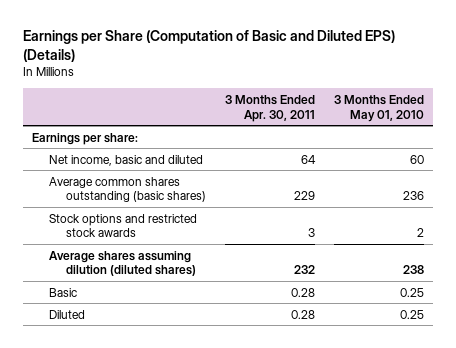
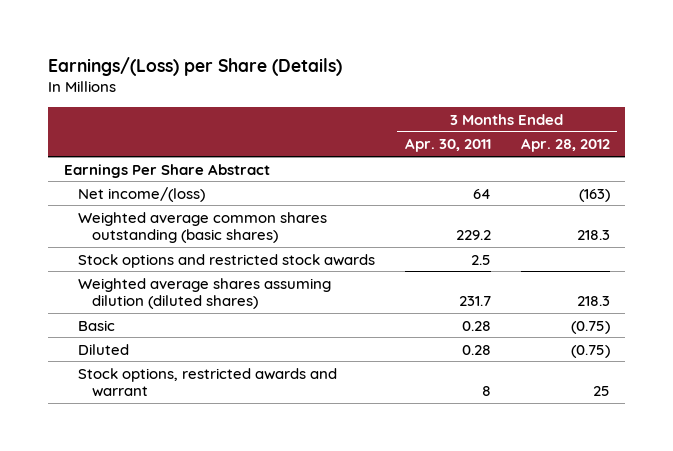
[22,30,395,63] Earnings per Share (Computation of Basic and Diluted EPS) (Details) -> [48,56,343,76] Earnings/(Loss) per Share (Details)
[333,94,424,122] 3 Months Ended May 01, 2010 -> none
none -> [520,138,610,153] Apr. 28, 2012
[32,132,139,145] Earnings per share: -> [63,163,270,178] Earnings Per Share Abstract
[49,154,204,166] Net income, basic and diluted -> [77,186,205,202] Net income/(loss)
[49,176,207,203] Average common shares outstanding (basic shares) -> [77,211,327,244] Weighted average common shares outstanding (basic shares)
[294,191,316,201] 229 -> [455,230,491,241] 229.2
[308,228,316,238] 3 -> [470,254,491,265] 2.5
[49,250,197,277] Average shares assuming dilution (diluted shares) -> [77,277,331,310] Weighted average shares assuming dilution (diluted shares)
[294,265,316,275] 232 -> [458,296,491,307] 231.7
none -> [77,367,337,398] Stock options, restricted awards and warrant

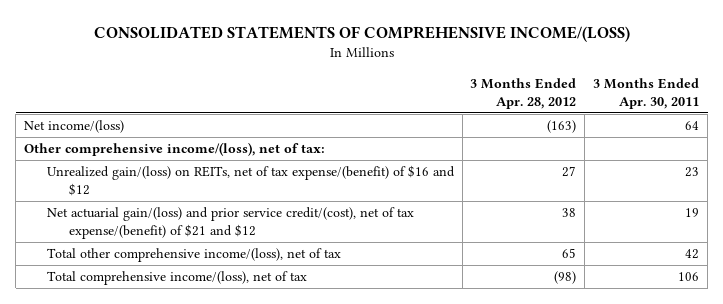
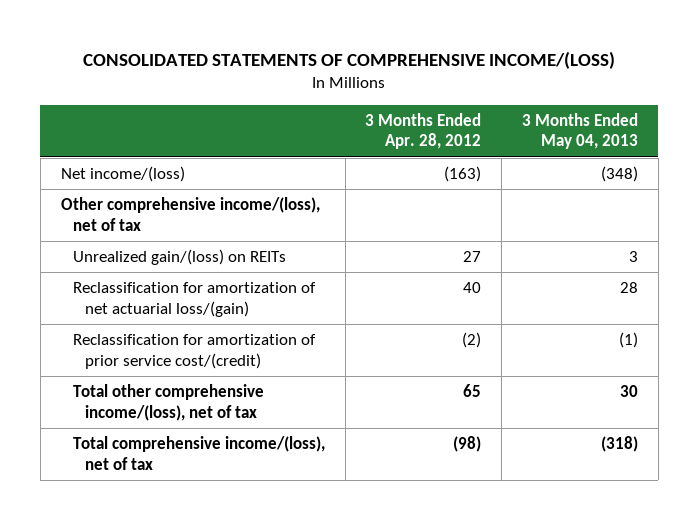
[593,77,700,109] 3 Months Ended Apr. 30, 2011 -> none
none -> [521,112,638,150] 3 Months Ended May 04, 2013
[46,207,414,240] Net actuarial gain/(loss) and prior service credit/(cost), net of tax expense/(benefit) of $21 and $12 -> none
[24,142,326,157] Other comprehensive income/(loss), net of tax: -> [60,197,320,231] Other comprehensive income/(loss), net of tax
[46,165,455,197] Unrealized gain/(loss) on REITs, net of tax expense/(benefit) of $16 and $12 -> [72,249,286,266] Unrealized gain/(loss) on REITs
none -> [72,282,316,317] Reclassification for amortization of net actuarial loss/(gain)
none -> [72,334,316,369] Reclassification for amortization of prior service cost/(credit)

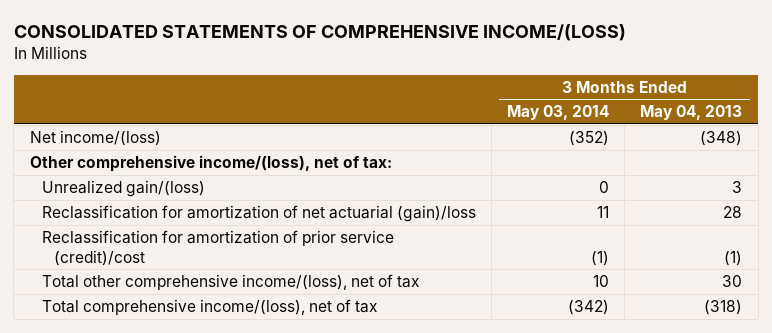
[365,112,482,150] 3 Months Ended Apr. 28, 2012 -> none
none -> [507,105,610,121] May 03, 2014
[60,197,320,231] Other comprehensive income/(loss), net of tax -> [29,154,392,172] Other comprehensive income/(loss), net of tax:
[72,249,286,266] Unrealized gain/(loss) on REITs -> [41,179,205,197] Unrealized gain/(loss)
[72,282,316,317] Reclassification for amortization of net actuarial loss/(gain) -> [41,204,476,222] Reclassification for amortization of net actuarial (gain)/loss
[72,334,316,369] Reclassification for amortization of prior service cost/(credit) -> [41,229,394,266] Reclassification for amortization of prior service (credit)/cost

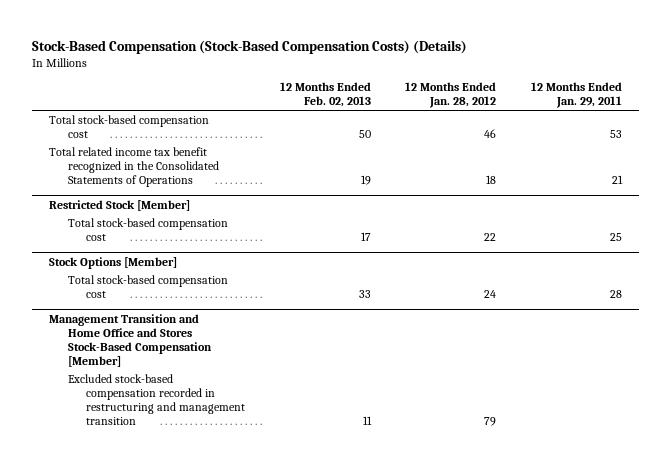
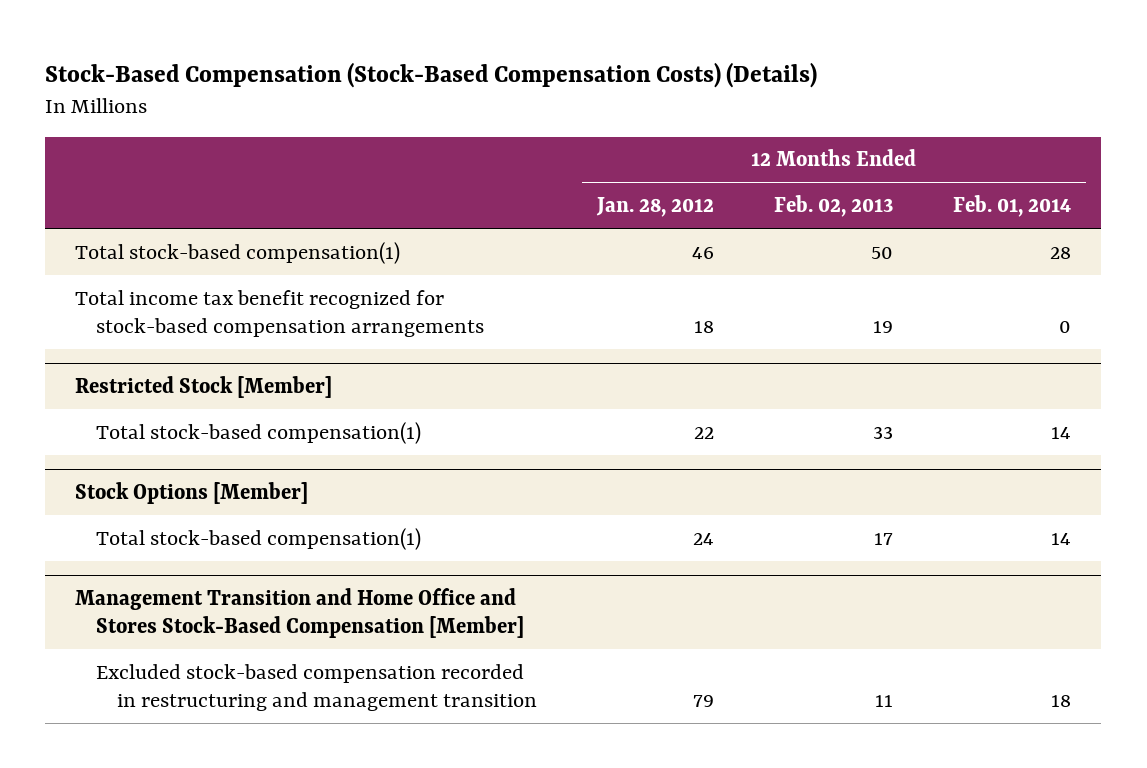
[531,82,623,109] 12 Months Ended Jan. 29, 2011 -> none
none -> [953,195,1072,218] 12 Months Ended Feb. 01, 2014
[49,114,210,138] Total stock-based compensation cost -> [75,241,401,264] Total stock-based compensation(1)
[49,146,219,187] Total related income tax benefit recognized in the Consolidated Statements of Operations -> [75,289,485,337] Total income tax benefit recognized for stock-based compensation arrangements
[67,217,228,241] Total stock-based compensation cost -> [96,421,422,444] Total stock-based compensation(1)
[360,231,371,241] 17 -> [873,425,894,439] 33
[67,274,228,298] Total stock-based compensation cost -> [96,527,422,550] Total stock-based compensation(1)
[358,289,371,298] 33 -> [874,532,894,545] 17

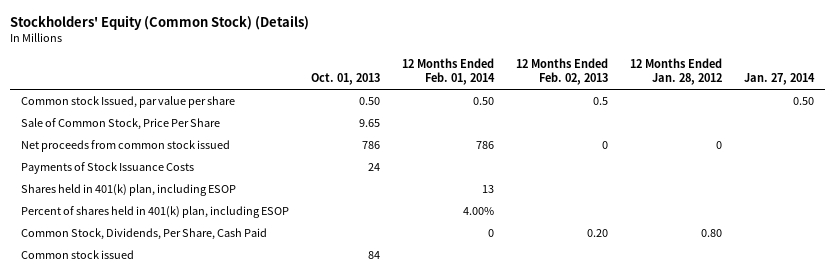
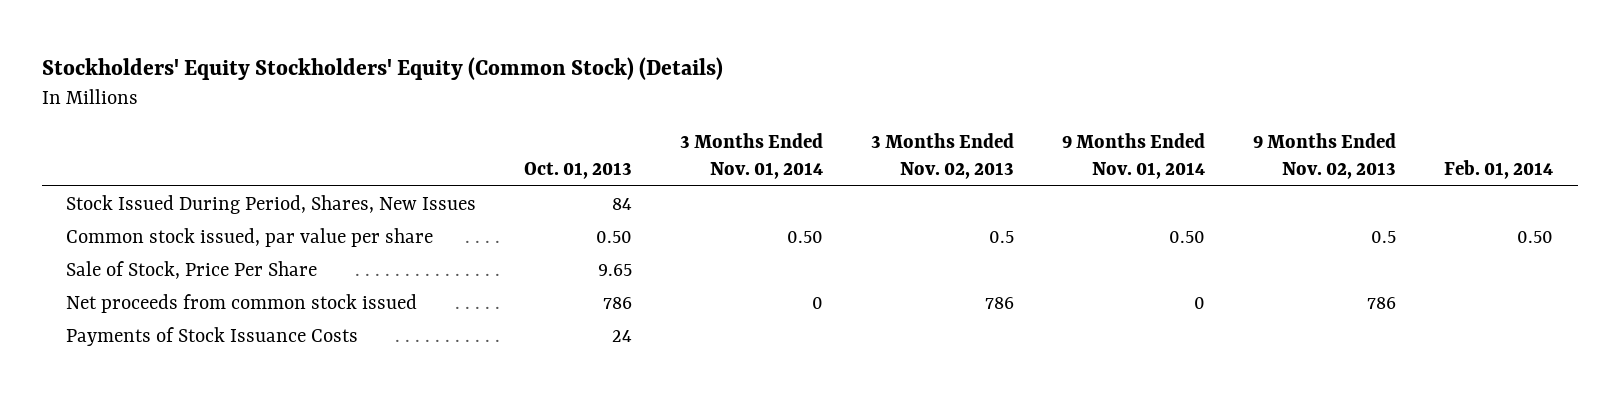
[9,14,309,30] Stockholders' Equity (Common Stock) (Details) -> [41,57,723,81] Stockholders' Equity Stockholders' Equity (Common Stock) (Details)
[401,58,495,86] 12 Months Ended Feb. 01, 2014 -> none
[515,58,608,86] 12 Months Ended Feb. 02, 2013 -> none
[629,58,722,86] 12 Months Ended Jan. 28, 2012 -> none
[743,73,815,86] Jan. 27, 2014 -> none
none -> [680,133,824,180] 3 Months Ended Nov. 01, 2014
none -> [871,133,1015,180] 3 Months Ended Nov. 02, 2013
none -> [1062,133,1206,180] 9 Months Ended Nov. 01, 2014
none -> [1253,133,1397,180] 9 Months Ended Nov. 02, 2013
none -> [1444,160,1554,180] Feb. 01, 2014
none -> [65,194,476,214] Stock Issued During Period, Shares, New Issues
[20,96,235,109] Common stock Issued, par value per share -> [65,227,433,247] Common stock issued, par value per share
[20,118,220,131] Sale of Common Stock, Price Per Share -> [65,260,317,279] Sale of Stock, Price Per Share
[20,184,236,197] Shares held in 401(k) plan, including ESOP -> none
[20,206,289,219] Percent of shares held in 401(k) plan, including ESOP -> none
[20,228,267,241] Common Stock, Dividends, Per Share, Cash Paid -> none
[20,250,134,260] Common stock issued -> none

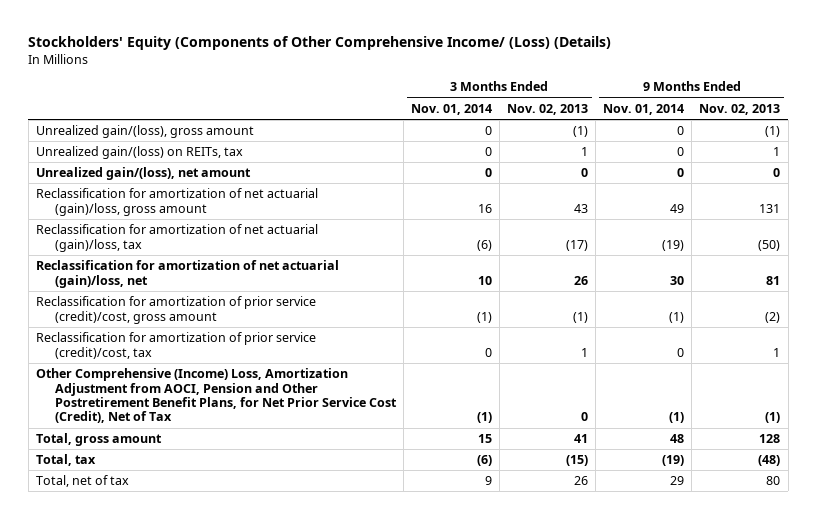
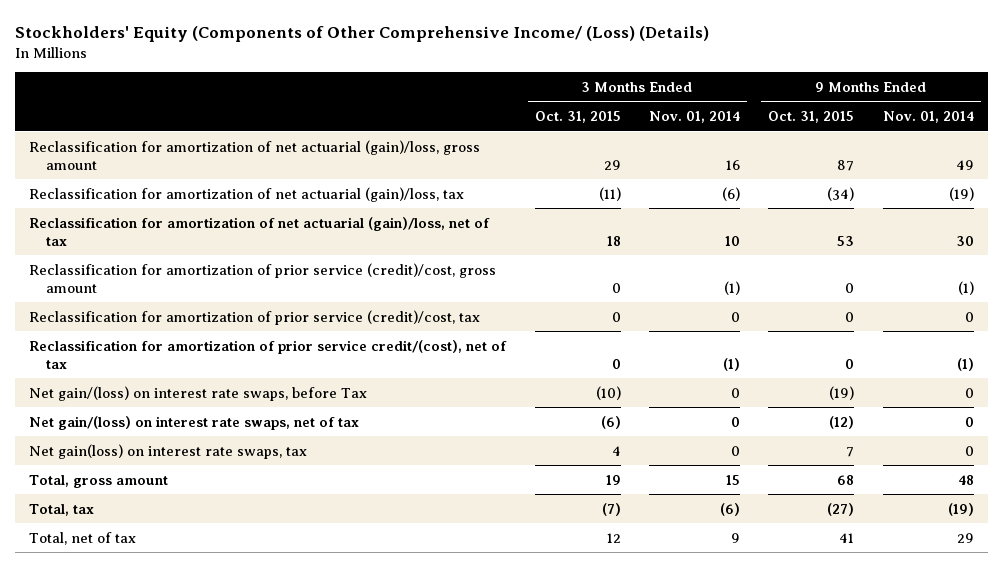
[507,103,589,115] Nov. 02, 2013 -> none
[699,103,781,115] Nov. 02, 2013 -> none
none -> [534,111,621,124] Oct. 31, 2015
none -> [768,111,855,124] Oct. 31, 2015
[35,125,254,139] Unrealized gain/(loss), gross amount -> none
[35,146,243,160] Unrealized gain/(loss) on REITs, tax -> none
[35,167,251,181] Unrealized gain/(loss), net amount -> none
[35,260,339,288] Reclassification for amortization of net actuarial (gain)/loss, net -> [29,216,491,246] Reclassification for amortization of net actuarial (gain)/loss, net of tax
[35,368,397,424] Other Comprehensive (Income) Loss, Amortization Adjustment from AOCI, Pension and Other Postretirement Benefit Plans, for Net Prior Service Cost (Credit), Net of Tax -> [29,339,508,369] Reclassification for amortization of prior service credit/(cost), net of tax
none -> [29,385,368,401] Net gain/(loss) on interest rate swaps, before Tax
none -> [29,415,360,430] Net gain/(loss) on interest rate swaps, net of tax
none -> [29,443,308,459] Net gain(loss) on interest rate swaps, tax

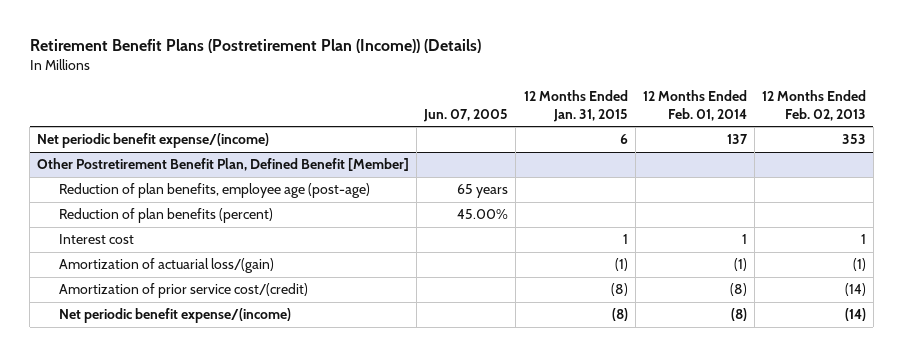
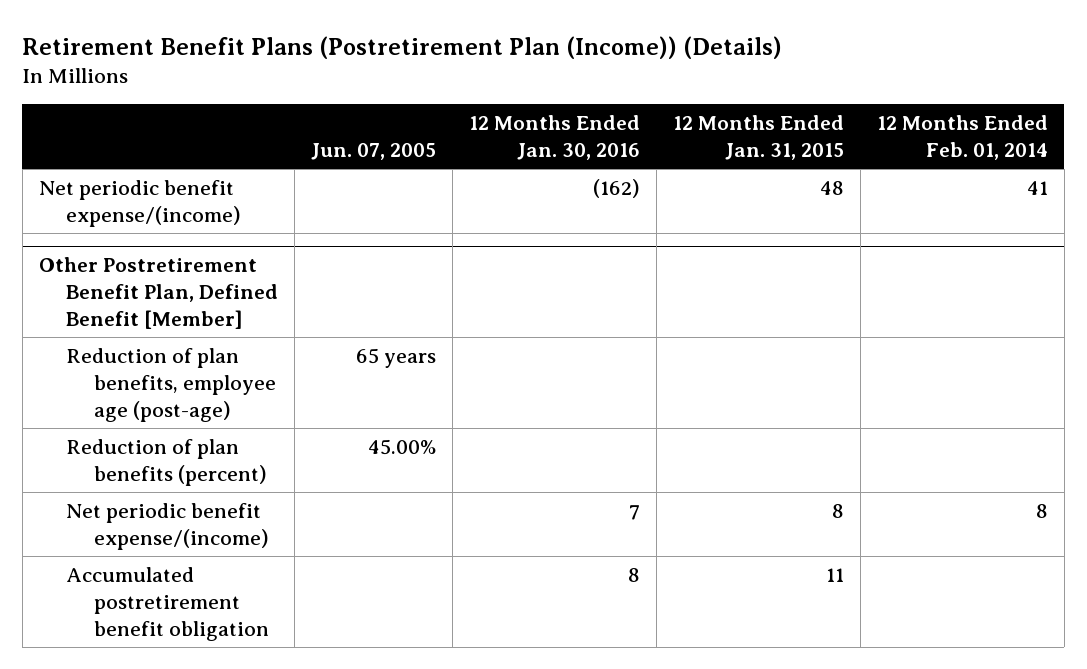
[761,89,866,121] 12 Months Ended Feb. 02, 2013 -> none
none -> [469,114,641,160] 12 Months Ended Jan. 30, 2016
[619,134,628,145] 6 -> [820,180,845,195] 48
[726,134,748,145] 137 -> [1027,180,1049,195] 41
[58,234,134,245] Interest cost -> none
[58,258,274,274] Amortization of actuarial loss/(gain) -> none
[58,283,308,299] Amortization of prior service cost/(credit) -> none
[611,308,628,322] (8) -> [832,503,845,518] 8
[730,308,747,322] (8) -> [1036,503,1049,518] 8
none -> [66,566,270,641] Accumulated postretirement benefit obligation

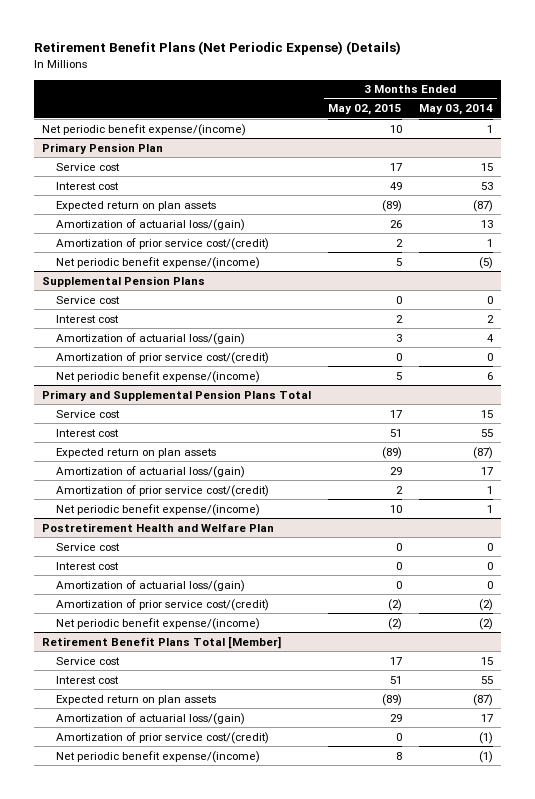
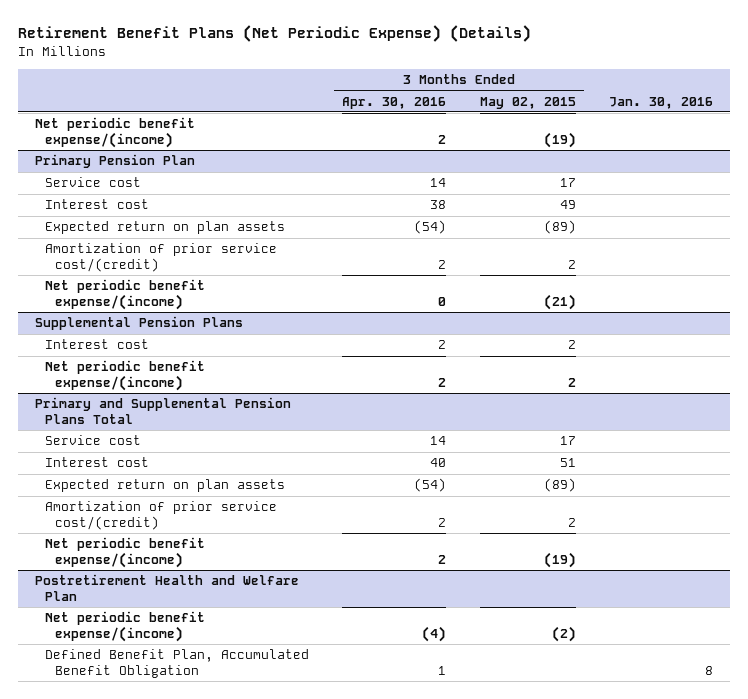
[418,104,493,116] May 03, 2014 -> none
none -> [342,96,447,109] Apr. 30, 2016
none -> [609,96,714,109] Jan. 30, 2016
[389,124,402,133] 10 -> [543,131,576,148] (19)
[56,218,246,231] Amortization of actuarial loss/(gain) -> none
[395,257,402,266] 5 -> [543,293,576,310] (21)
[56,295,121,304] Service cost -> none
[56,332,246,345] Amortization of actuarial loss/(gain) -> none
[56,351,270,364] Amortization of prior service cost/(credit) -> none
[395,371,402,380] 5 -> [567,377,576,387] 2
[56,465,246,478] Amortization of actuarial loss/(gain) -> none
[389,504,402,513] 10 -> [543,551,576,568] (19)
[56,542,121,551] Service cost -> none
[56,561,120,570] Interest cost -> none
[56,579,246,592] Amortization of actuarial loss/(gain) -> none
[56,598,270,611] Amortization of prior service cost/(credit) -> none
[42,635,282,649] Retirement Benefit Plans Total [Member] -> none
[56,656,121,665] Service cost -> none
[56,675,120,684] Interest cost -> none
[56,694,217,705] Expected return on plan assets -> none
[56,712,246,725] Amortization of actuarial loss/(gain) -> none
[56,731,270,744] Amortization of prior service cost/(credit) -> none
[56,750,261,763] Net periodic benefit expense/(income) -> none
none -> [44,649,309,678] Defined Benefit Plan, Accumulated Benefit Obligation

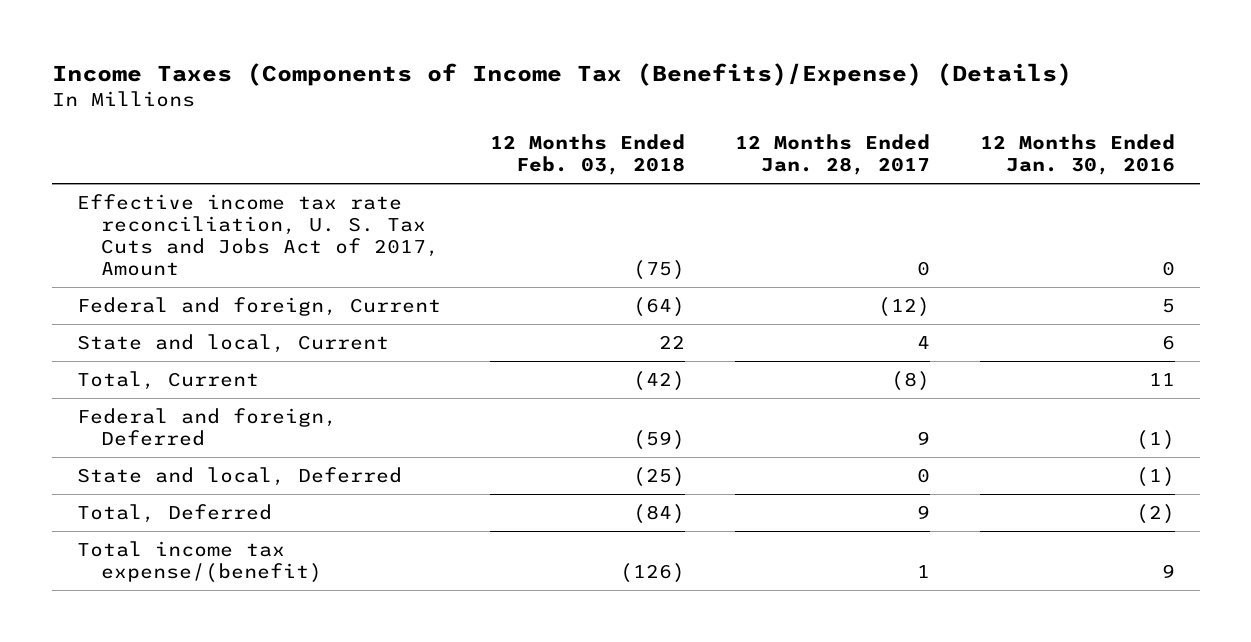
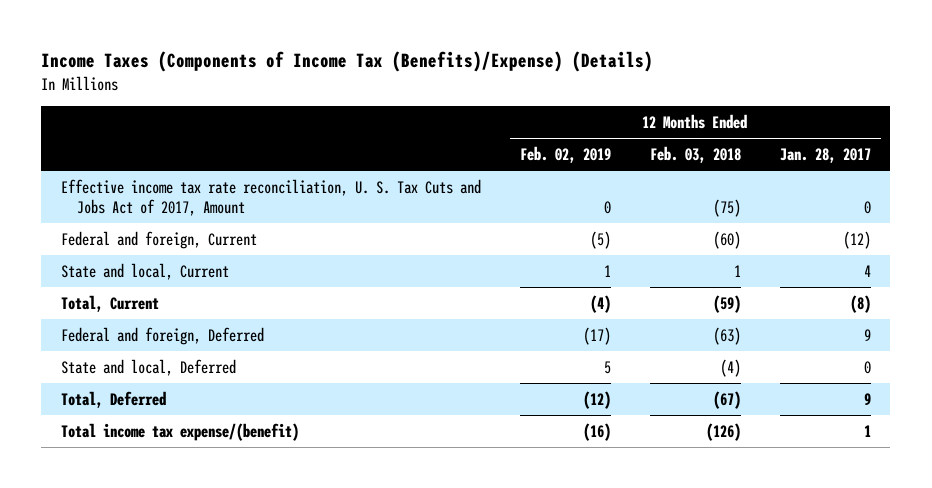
[979,134,1175,176] 12 Months Ended Jan. 30, 2016 -> none
none -> [519,146,611,164] Feb. 02, 2019
[633,296,686,317] (64) -> [712,230,741,249] (60)
[659,334,686,349] 22 -> [733,264,741,277] 1
[633,370,686,391] (42) -> [712,294,741,313] (59)
[633,429,686,450] (59) -> [712,326,741,345] (63)
[633,466,686,487] (25) -> [719,358,741,377] (4)
[633,503,686,524] (84) -> [712,390,741,409] (67)

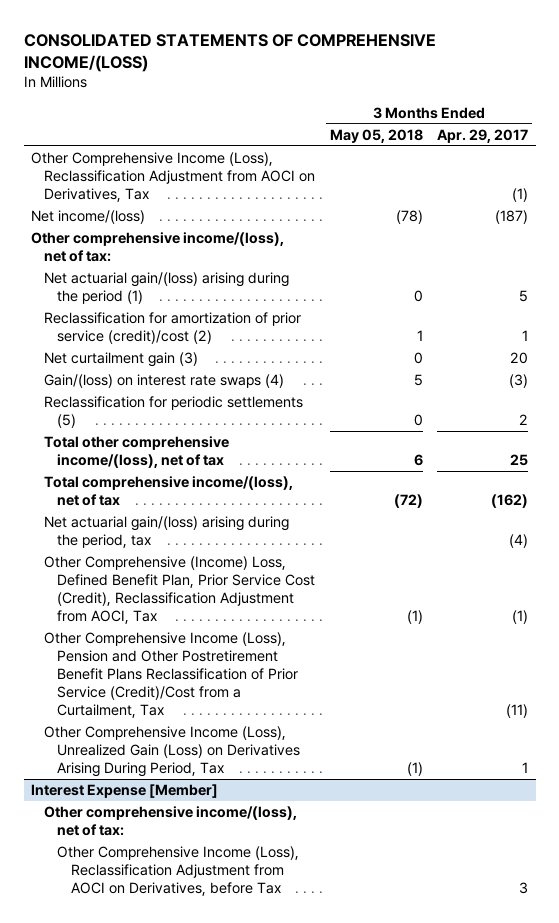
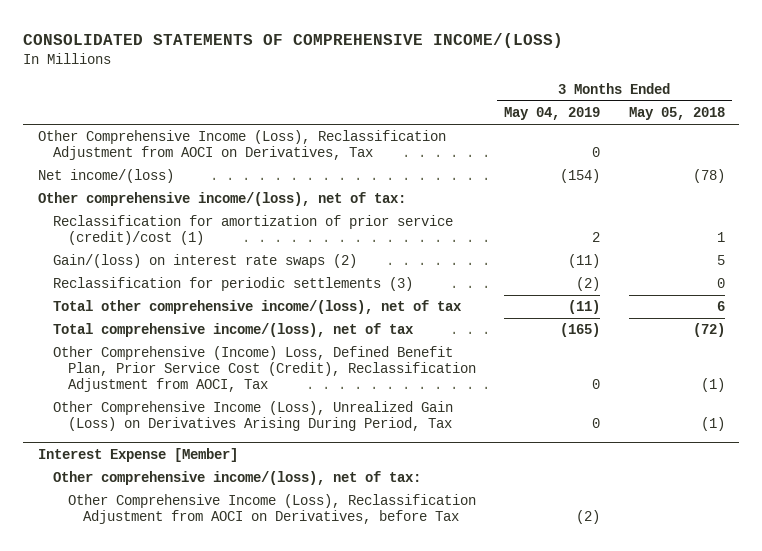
[437,128,529,143] Apr. 29, 2017 -> none
none -> [504,107,601,121] May 04, 2019
[44,272,290,304] Net actuarial gain/(loss) arising during the period (1) -> none
[44,352,199,368] Net curtailment gain (3) -> none
[44,312,302,344] Reclassification for amortization of prior service (credit)/cost (2) -> [52,215,453,246] Reclassification for amortization of prior service (credit)/cost (1)
[44,374,285,389] Gain/(loss) on interest rate swaps (4) -> [52,254,357,269] Gain/(loss) on interest rate swaps (2)
[44,396,304,428] Reclassification for periodic settlements (5) -> [52,277,413,292] Reclassification for periodic settlements (3)
[44,516,290,548] Net actuarial gain/(loss) arising during the period, tax -> none
[44,632,299,718] Other Comprehensive Income (Loss), Pension and Other Postretirement Benefit Plans Reclassification of Prior Service (Credit)/Cost from a Curtailment, Tax -> none

